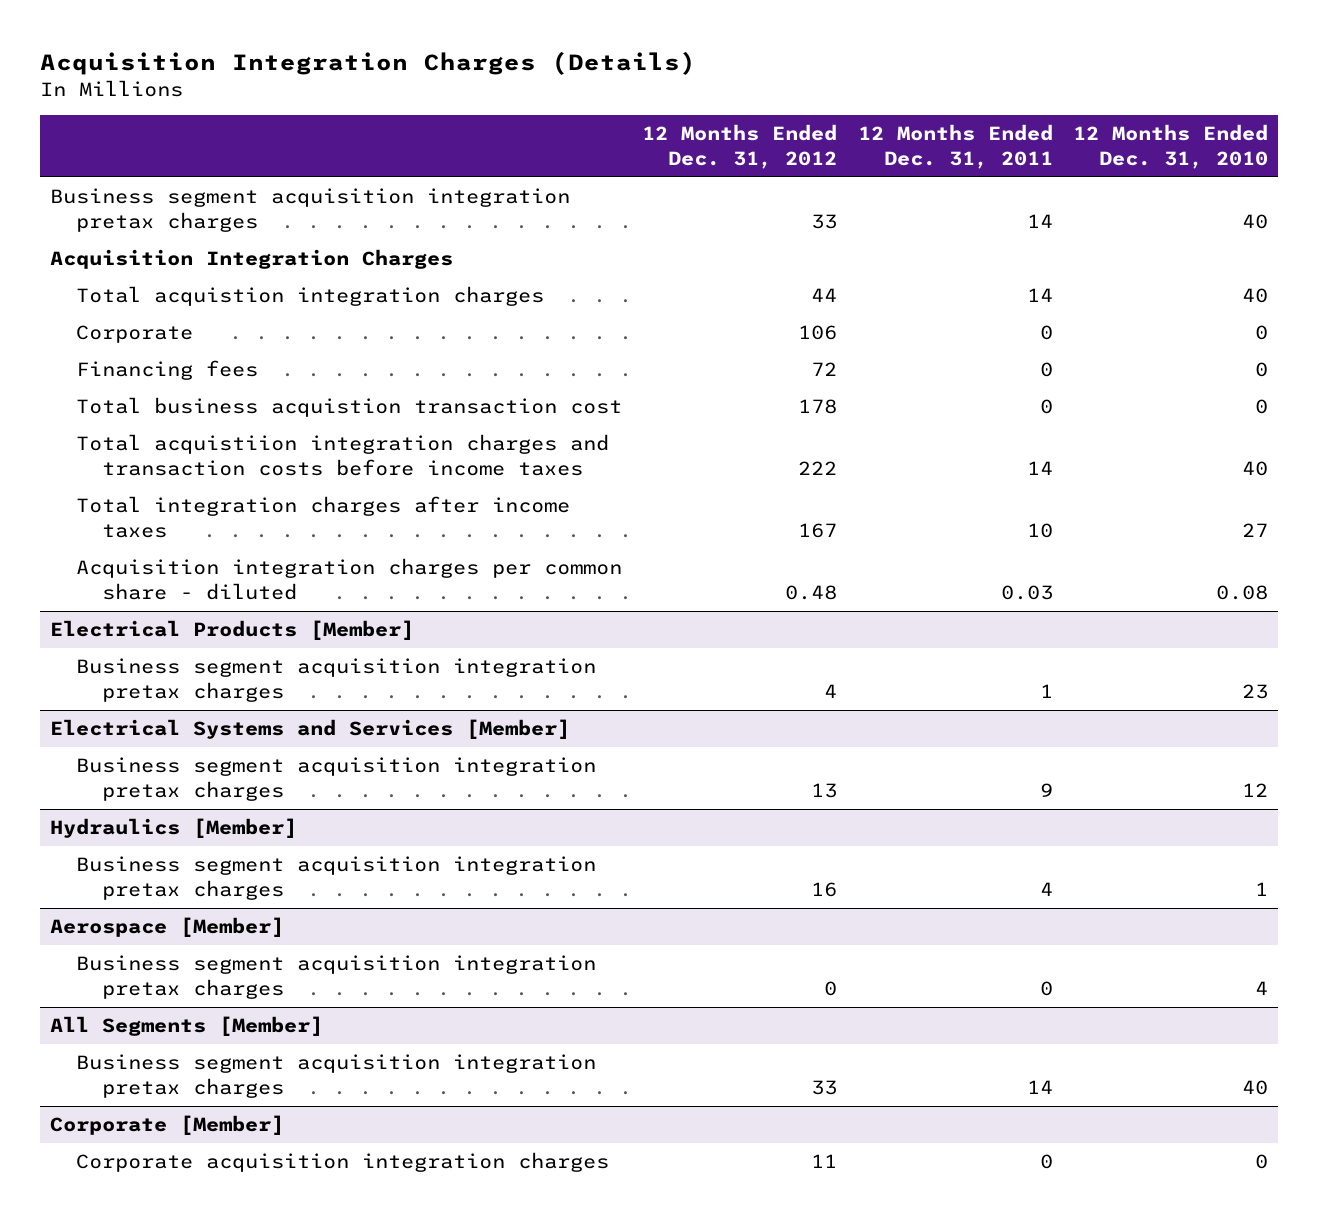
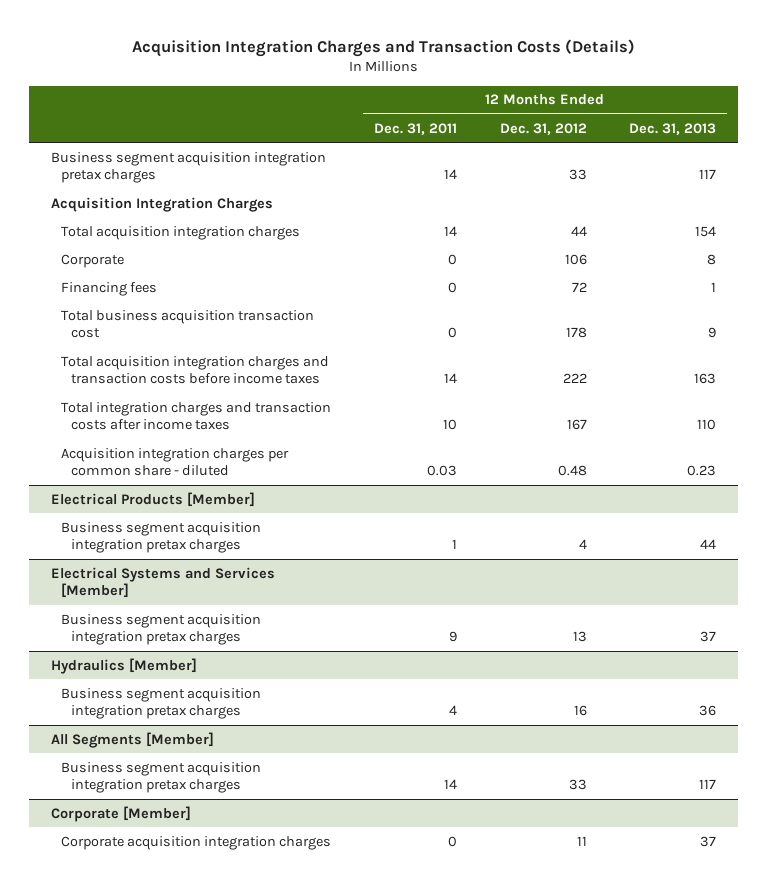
[39,50,696,75] Acquisition Integration Charges (Details) -> [131,38,635,57] Acquisition Integration Charges and Transaction Costs (Details)
[1072,124,1268,169] 12 Months Ended Dec. 31, 2010 -> none
none -> [629,122,717,135] Dec. 31, 2013
[75,286,544,307] Total acquistion integration charges -> [60,225,300,240] Total acquisition integration charges
[75,397,622,418] Total business acquistion transaction cost -> [60,309,314,338] Total business acquisition transaction cost
[75,434,609,476] Total acquistiion integration charges and transaction costs before income taxes -> [60,355,329,384] Total acquisition integration charges and transaction costs before income taxes
[75,496,570,538] Total integration charges after income taxes -> [60,401,331,430] Total integration charges and transaction costs after income taxes
[50,917,285,938] Aerospace [Member] -> none
[75,955,596,999] Business segment acquisition integration pretax charges -> none

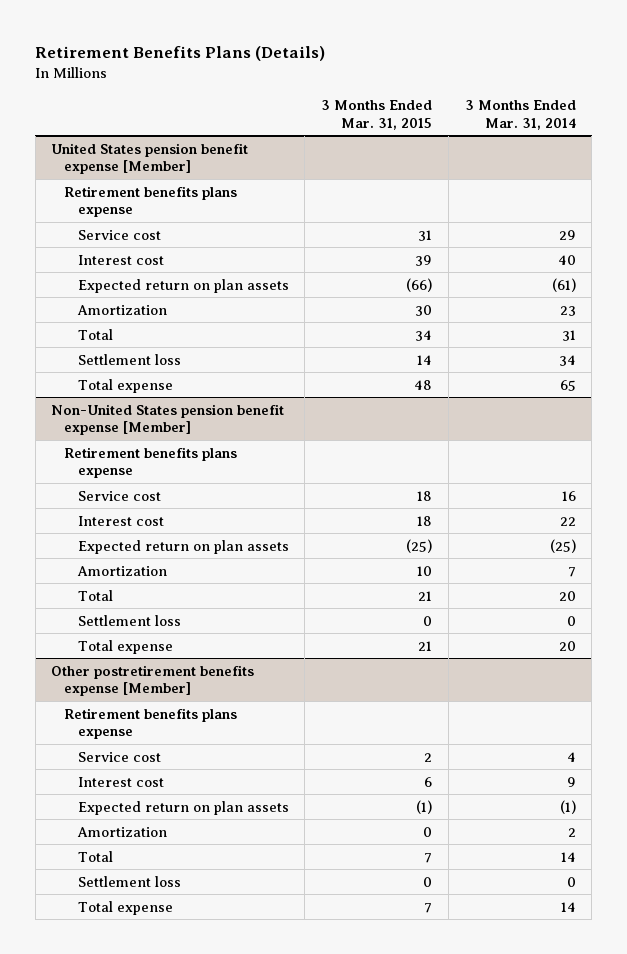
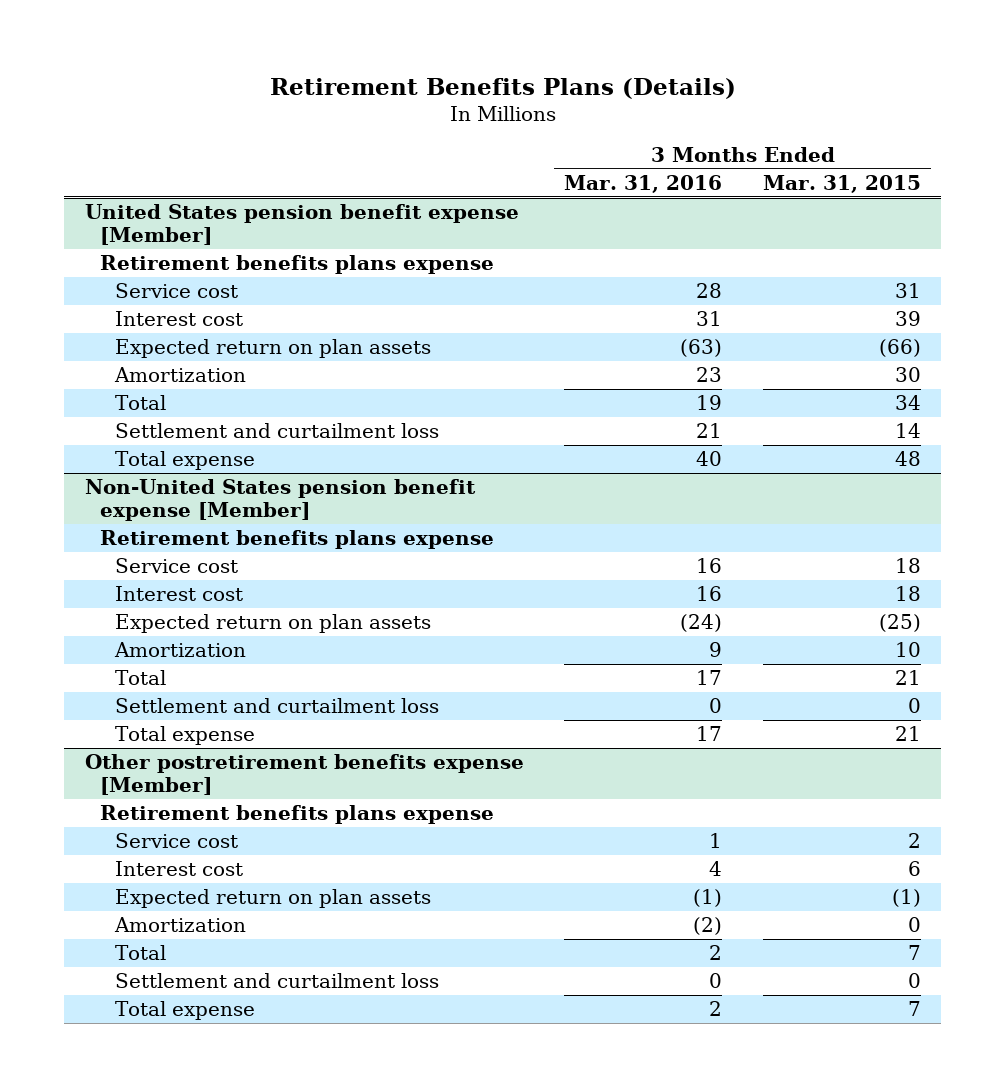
[464,100,576,130] 3 Months Ended Mar. 31, 2014 -> none
none -> [564,175,723,194] Mar. 31, 2016
[77,353,181,365] Settlement loss -> [115,423,440,439] Settlement and curtailment loss
[77,614,181,626] Settlement loss -> [115,698,440,714] Settlement and curtailment loss
[77,875,181,887] Settlement loss -> [115,973,440,989] Settlement and curtailment loss

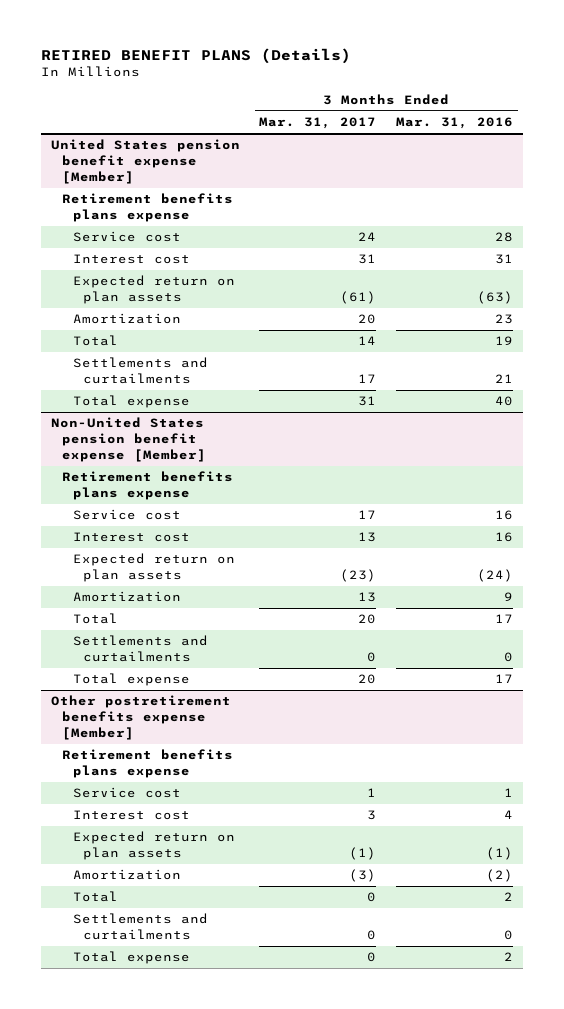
[269,77,736,99] Retirement Benefits Plans (Details) -> [41,47,352,64] RETIRED BENEFIT PLANS (Details)
[762,175,921,194] Mar. 31, 2015 -> none
none -> [259,117,377,130] Mar. 31, 2017
[115,423,440,439] Settlement and curtailment loss -> [72,357,208,385] Settlements and curtailments
[115,698,440,714] Settlement and curtailment loss -> [72,635,208,663] Settlements and curtailments
[115,973,440,989] Settlement and curtailment loss -> [72,913,208,941] Settlements and curtailments

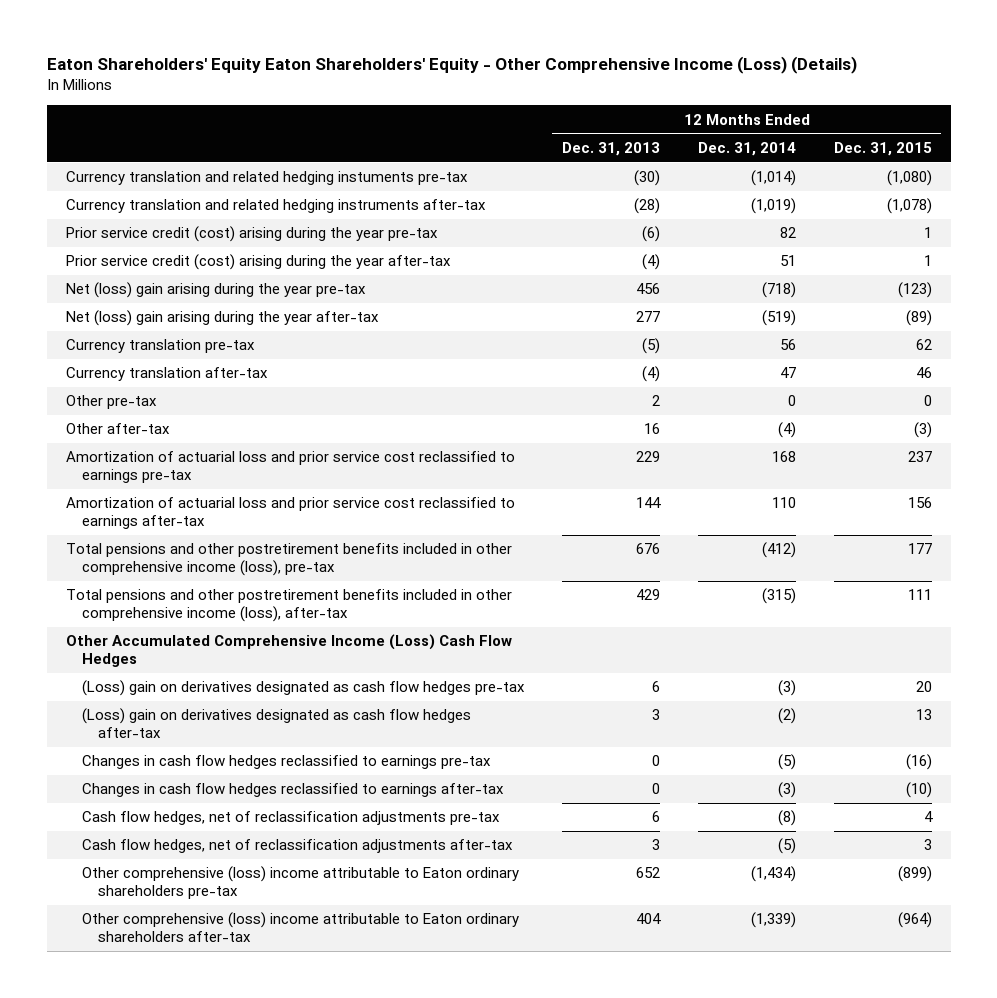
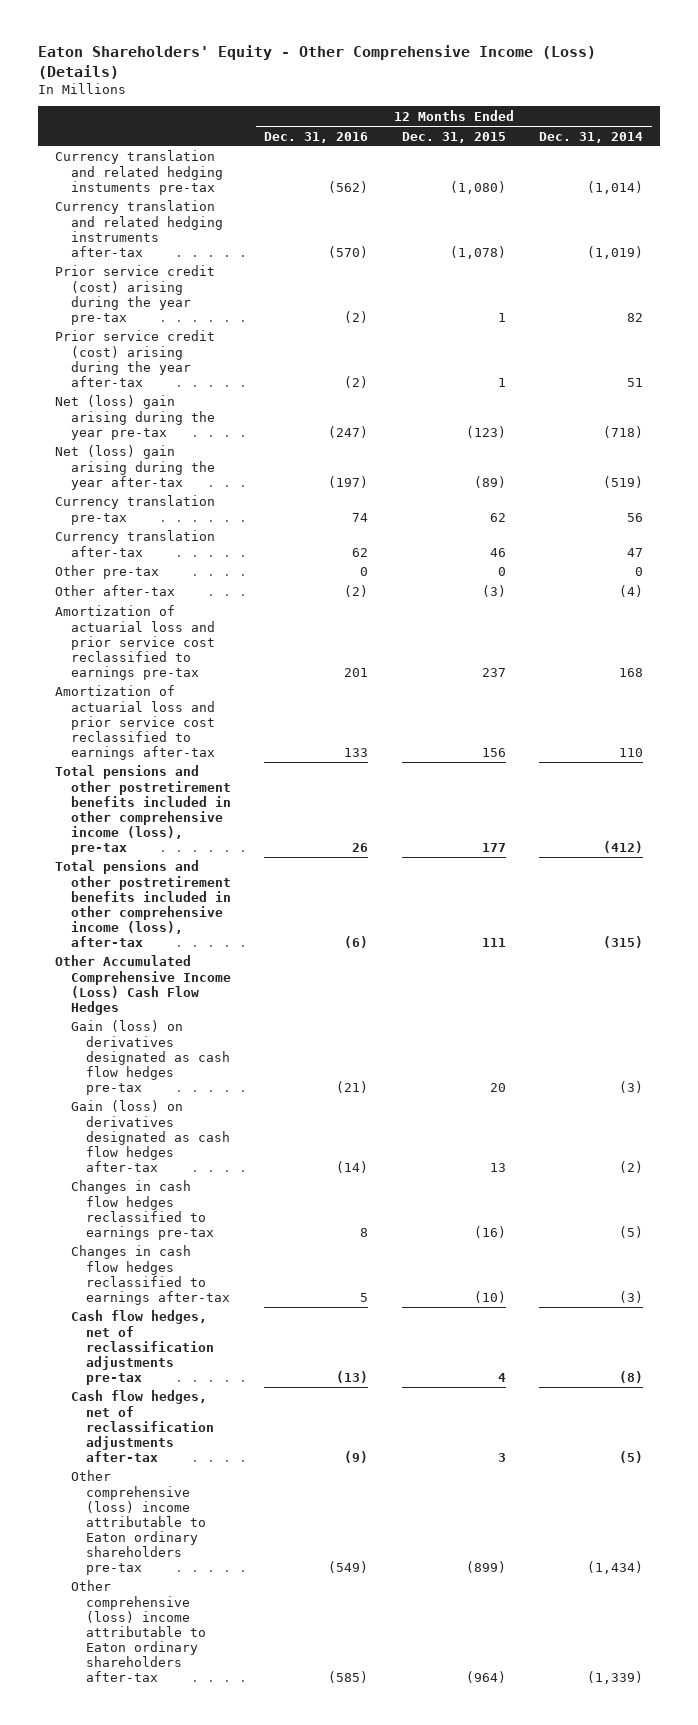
[46,55,857,74] Eaton Shareholders' Equity Eaton Shareholders' Equity - Other Comprehensive Income (Loss) (Details) -> [37,45,596,79] Eaton Shareholders' Equity - Other Comprehensive Income (Loss) (Details)
[561,141,660,156] Dec. 31, 2013 -> none
none -> [264,131,369,143] Dec. 31, 2016
[81,680,525,697] (Loss) gain on derivatives designated as cash flow hedges pre-tax -> [70,1020,231,1095] Gain (loss) on derivatives designated as cash flow hedges pre-tax
[81,708,471,739] (Loss) gain on derivatives designated as cash flow hedges after-tax -> [70,1100,231,1172] Gain (loss) on derivatives designated as cash flow hedges after-tax

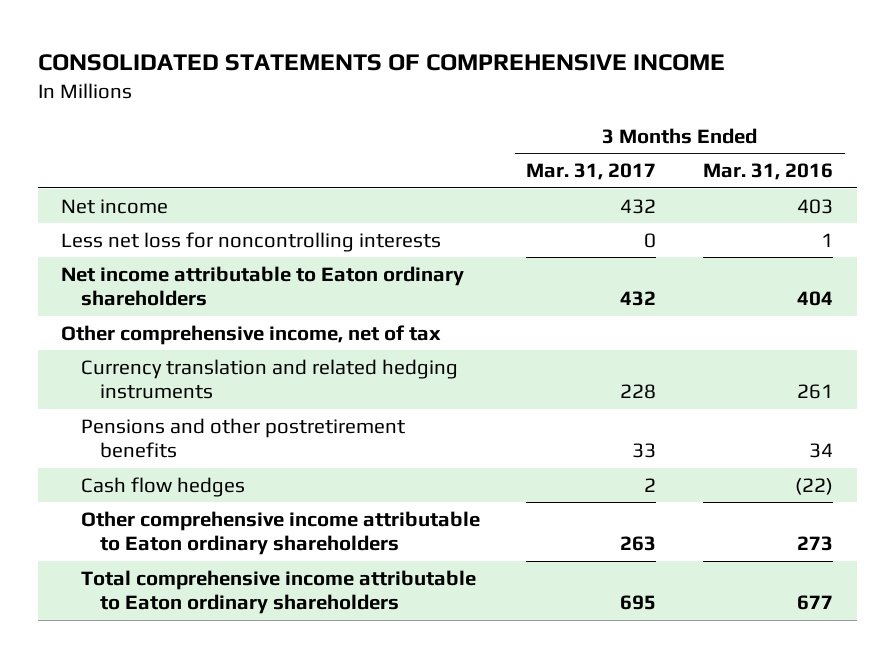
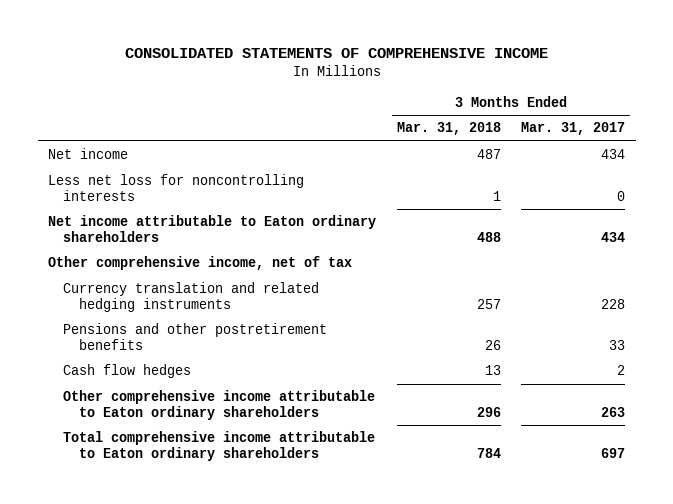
[703,163,834,181] Mar. 31, 2016 -> none
none -> [396,122,501,136] Mar. 31, 2018
[620,198,657,214] 432 -> [601,149,626,160] 434
[620,291,657,307] 432 -> [601,231,626,242] 434
[620,595,657,611] 695 -> [601,447,626,458] 697

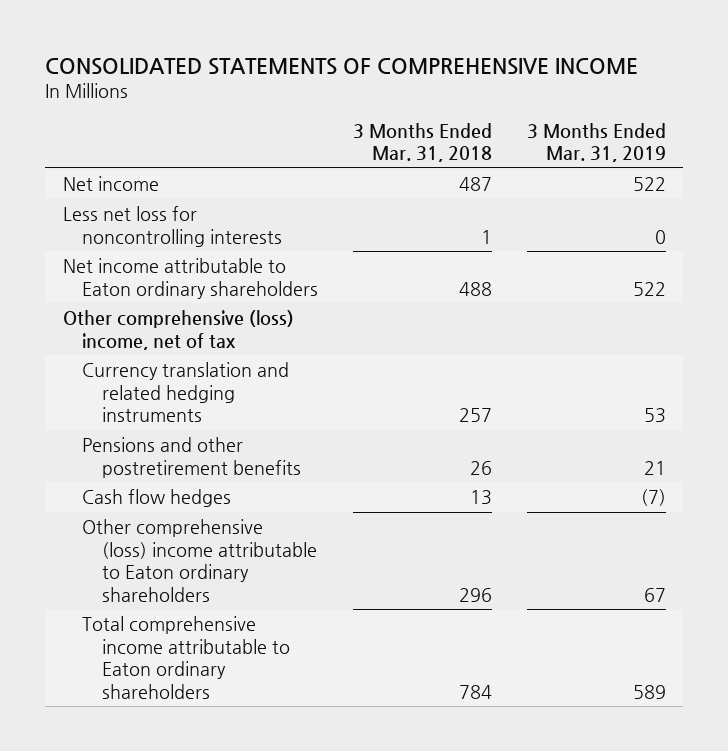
[521,122,626,136] Mar. 31, 2017 -> none
none -> [526,122,666,163] 3 Months Ended Mar. 31, 2019
[48,256,353,271] Other comprehensive income, net of tax -> [62,310,294,350] Other comprehensive (loss) income, net of tax
[63,390,376,420] Other comprehensive income attributable to Eaton ordinary shareholders -> [82,519,317,602] Other comprehensive (loss) income attributable to Eaton ordinary shareholders

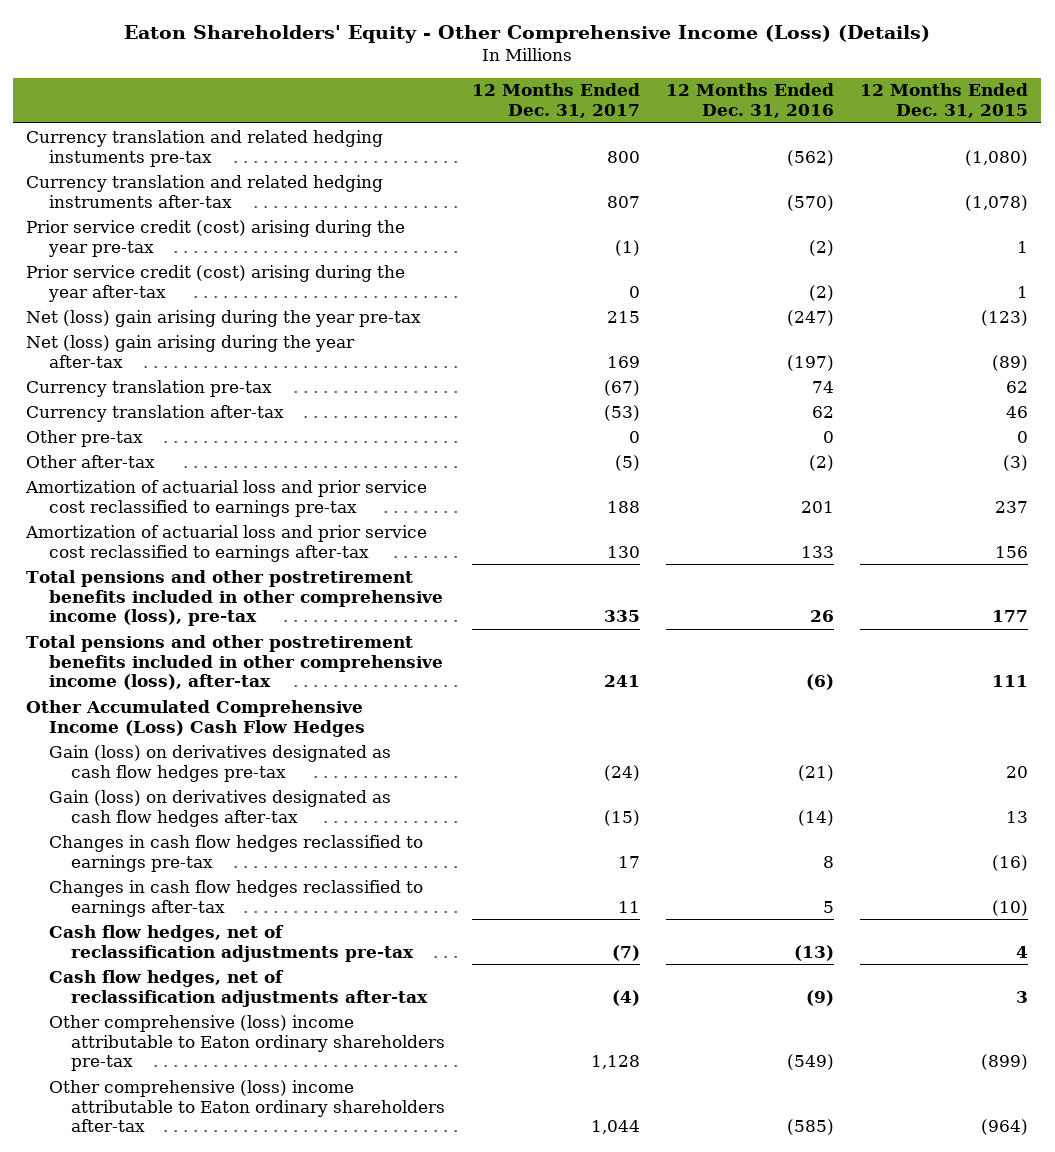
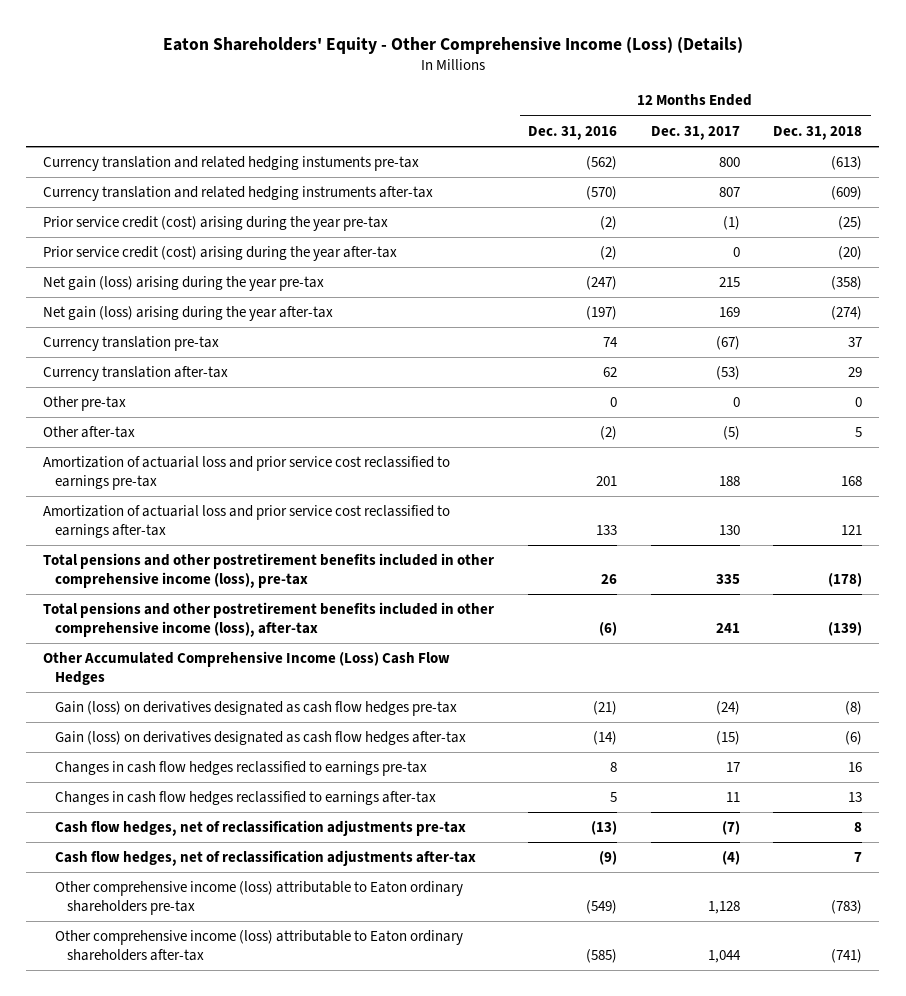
[860,83,1029,119] 12 Months Ended Dec. 31, 2015 -> none
none -> [773,125,863,140] Dec. 31, 2018
[26,309,422,327] Net (loss) gain arising during the year pre-tax -> [43,276,325,292] Net gain (loss) arising during the year pre-tax
[26,334,356,368] Net (loss) gain arising during the year after-tax -> [43,306,334,322] Net gain (loss) arising during the year after-tax
[48,1014,446,1072] Other comprehensive (loss) income attributable to Eaton ordinary shareholders pre-tax -> [55,881,464,915] Other comprehensive income (loss) attributable to Eaton ordinary shareholders pre-tax
[48,1079,446,1133] Other comprehensive (loss) income attributable to Eaton ordinary shareholders after-tax -> [55,930,464,961] Other comprehensive income (loss) attributable to Eaton ordinary shareholders after-tax

